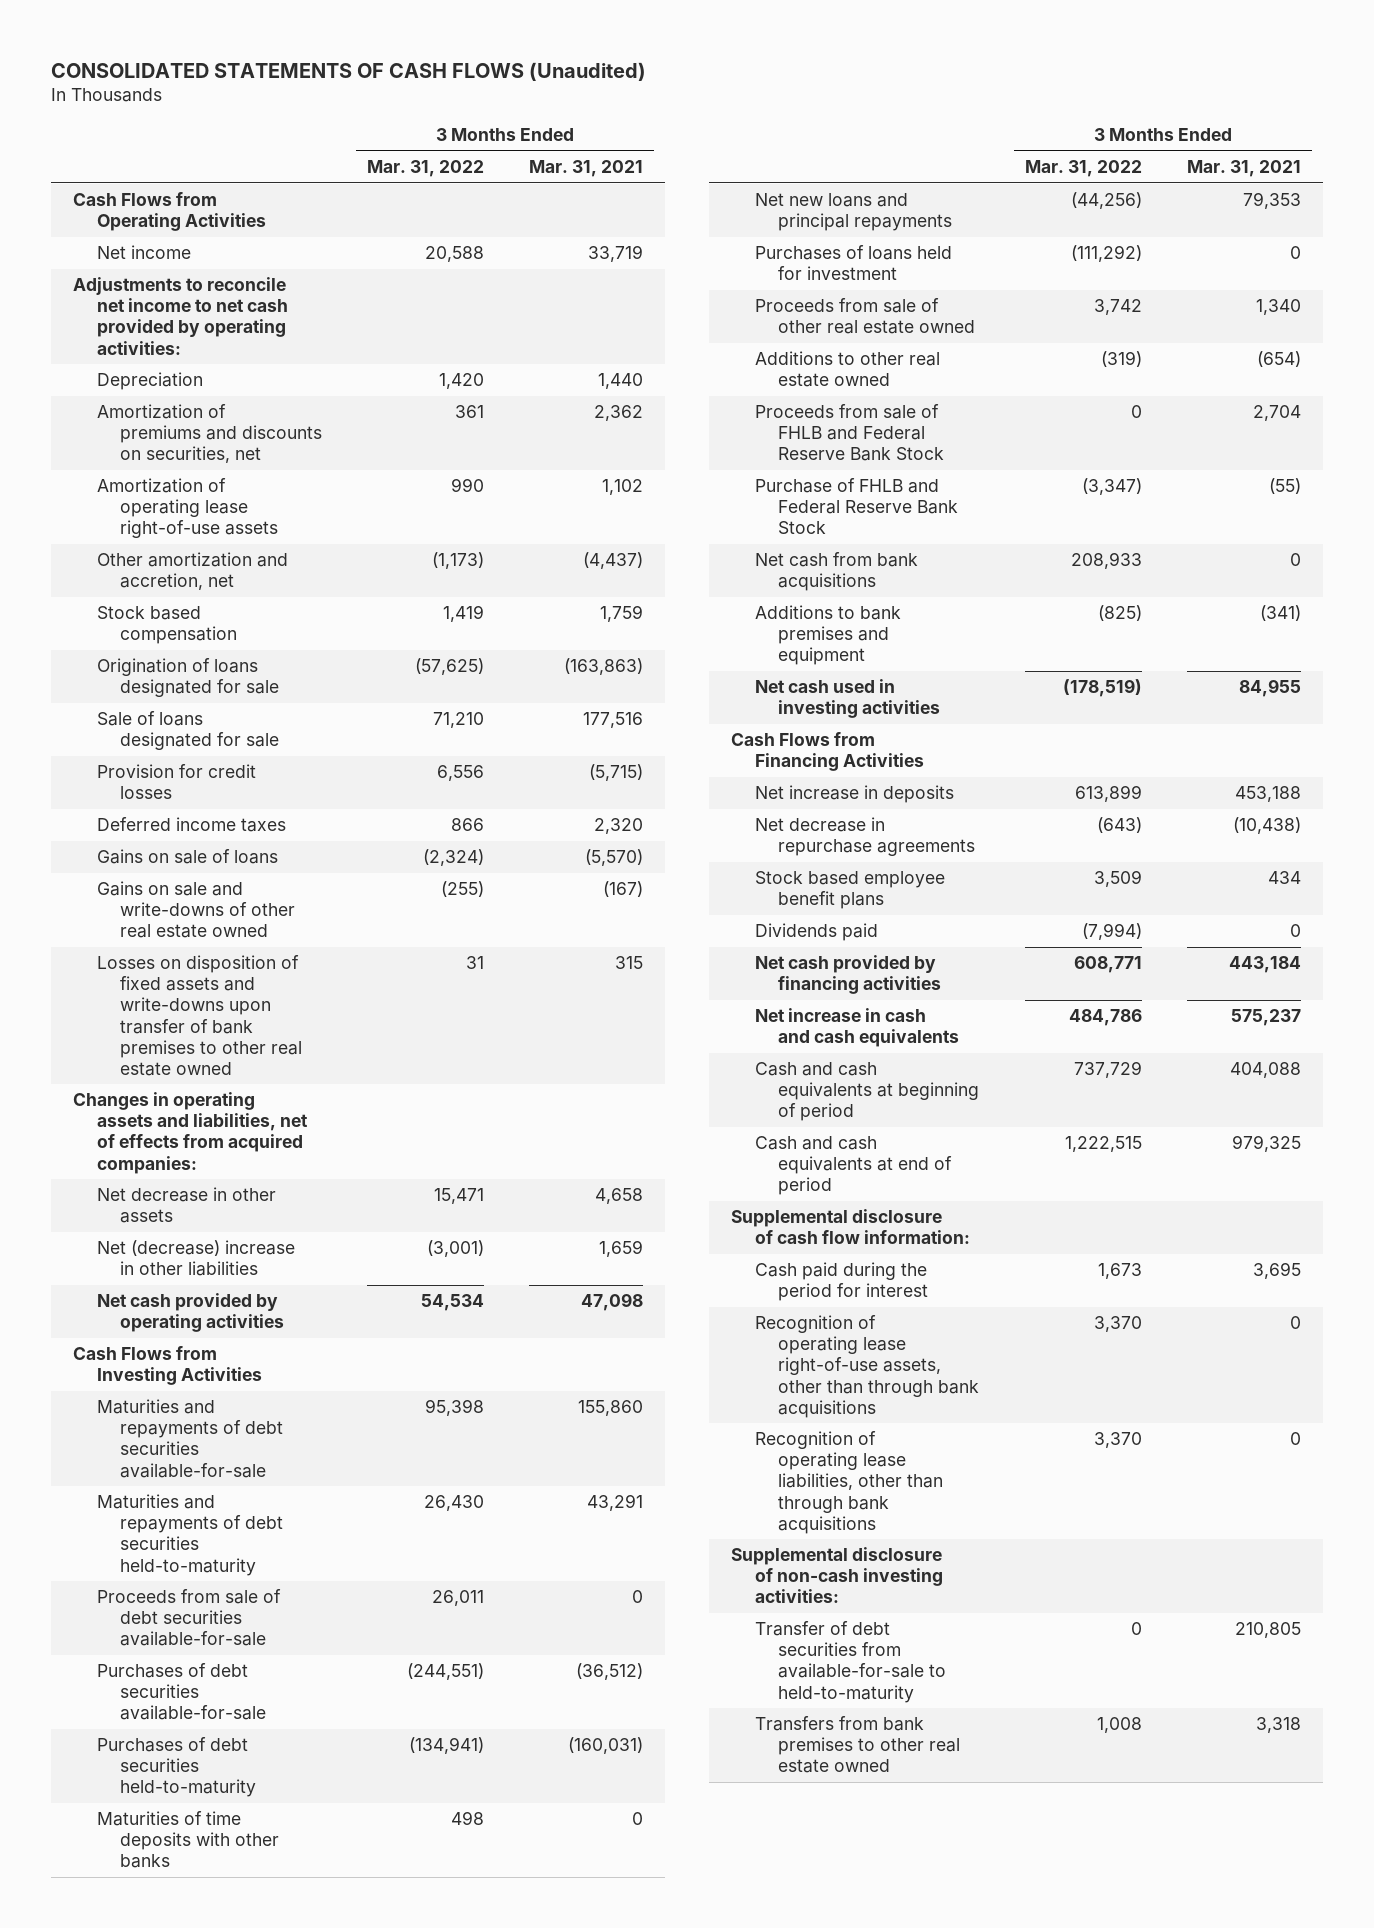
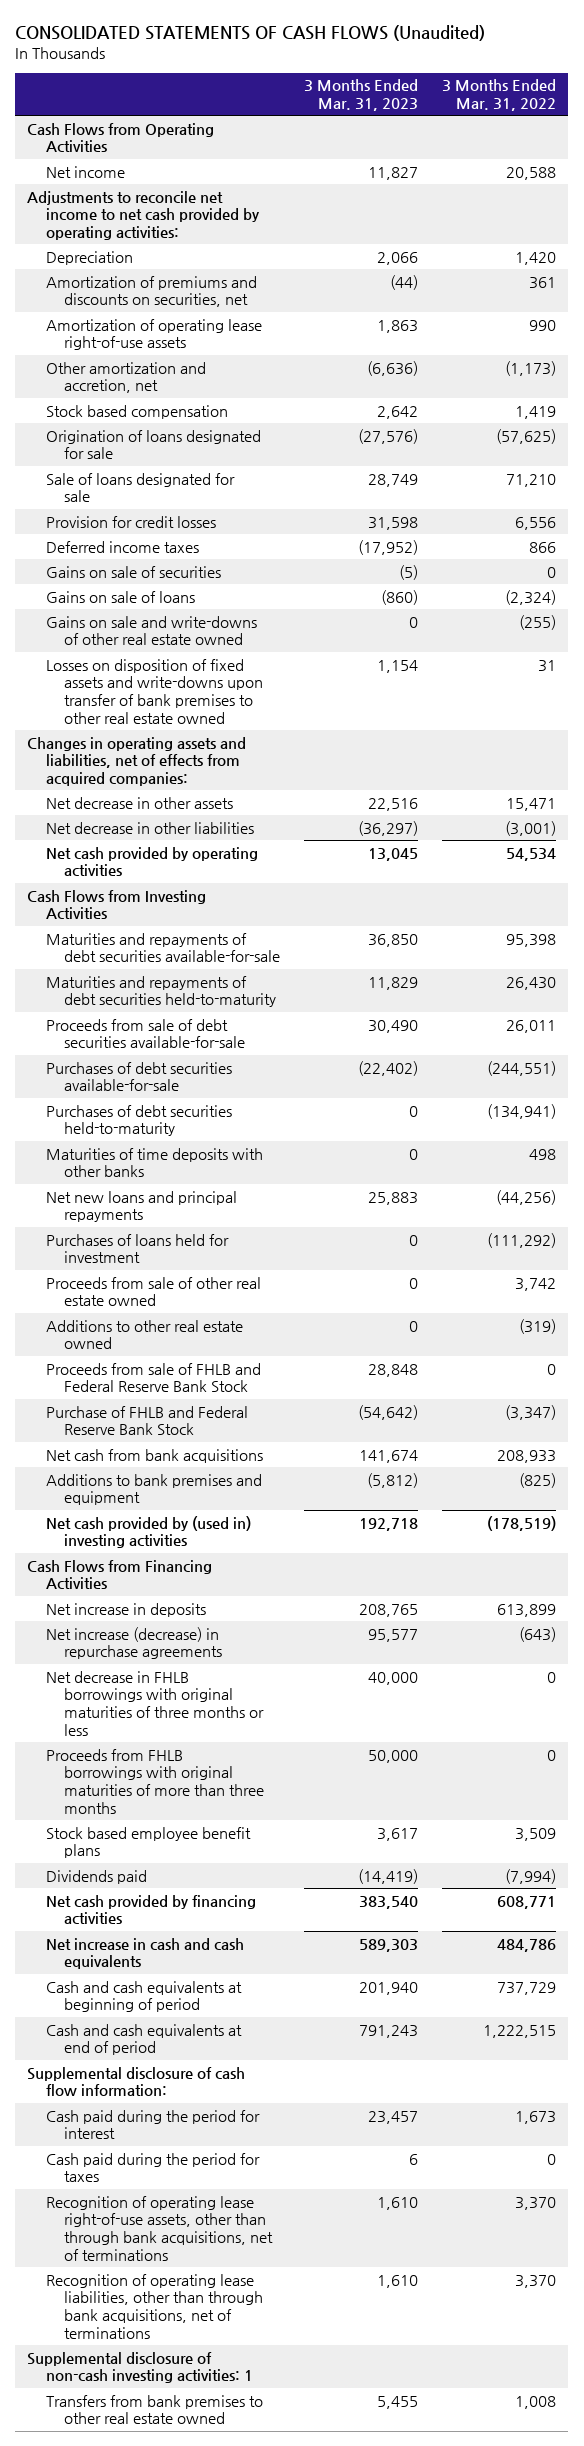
[528,160,643,178] Mar. 31, 2021 -> none
none -> [304,79,419,111] 3 Months Ended Mar. 31, 2023
none -> [45,565,221,578] Gains on sale of securities
[96,1240,295,1277] Net (decrease) increase in other liabilities -> [45,821,254,834] Net decrease in other liabilities
[754,679,941,719] Net cash used in investing activities -> [45,1515,251,1549] Net cash provided by (used in) investing activities
[754,817,976,857] Net decrease in repurchase agreements -> [45,1626,222,1660] Net increase (decrease) in repurchase agreements
none -> [45,1670,264,1736] Net decrease in FHLB borrowings with original maturities of three months or less
none -> [45,1748,264,1814] Proceeds from FHLB borrowings with original maturities of more than three months
[754,1621,947,1703] Transfer of debt securities from available-for-sale to held-to-maturity -> none
none -> [45,2152,260,2183] Cash paid during the period for taxes
[754,1315,980,1418] Recognition of operating lease right-of-use assets, other than through bank acquisitions -> [45,2195,273,2261] Recognition of operating lease right-of-use assets, other than through bank acquisitions, net of terminations
[754,1431,944,1534] Recognition of operating lease liabilities, other than through bank acquisitions -> [45,2273,263,2339] Recognition of operating lease liabilities, other than through bank acquisitions, net of terminations
[731,1547,943,1604] Supplemental disclosure of non-cash investing activities: -> [27,2351,253,2384] Supplemental disclosure of non-cash investing activities: 1

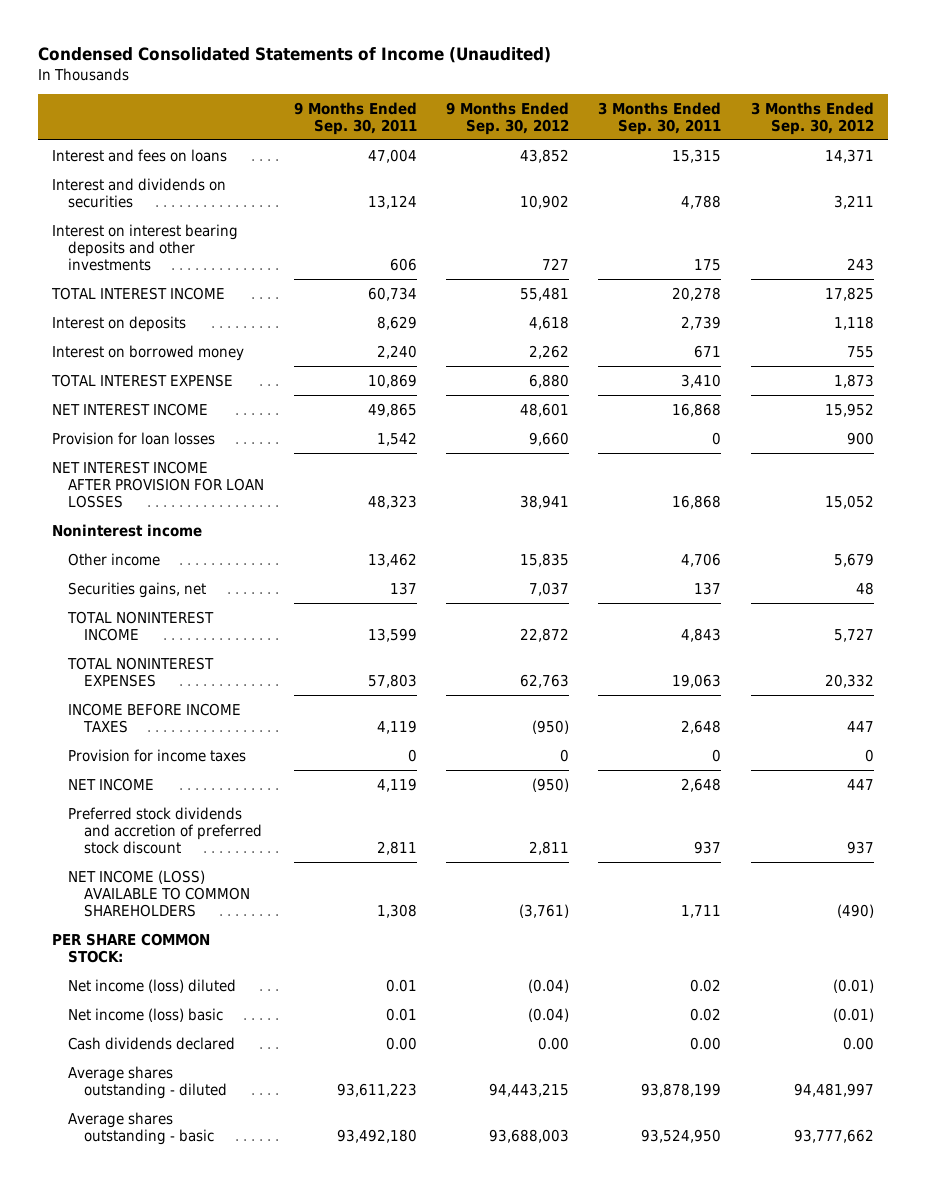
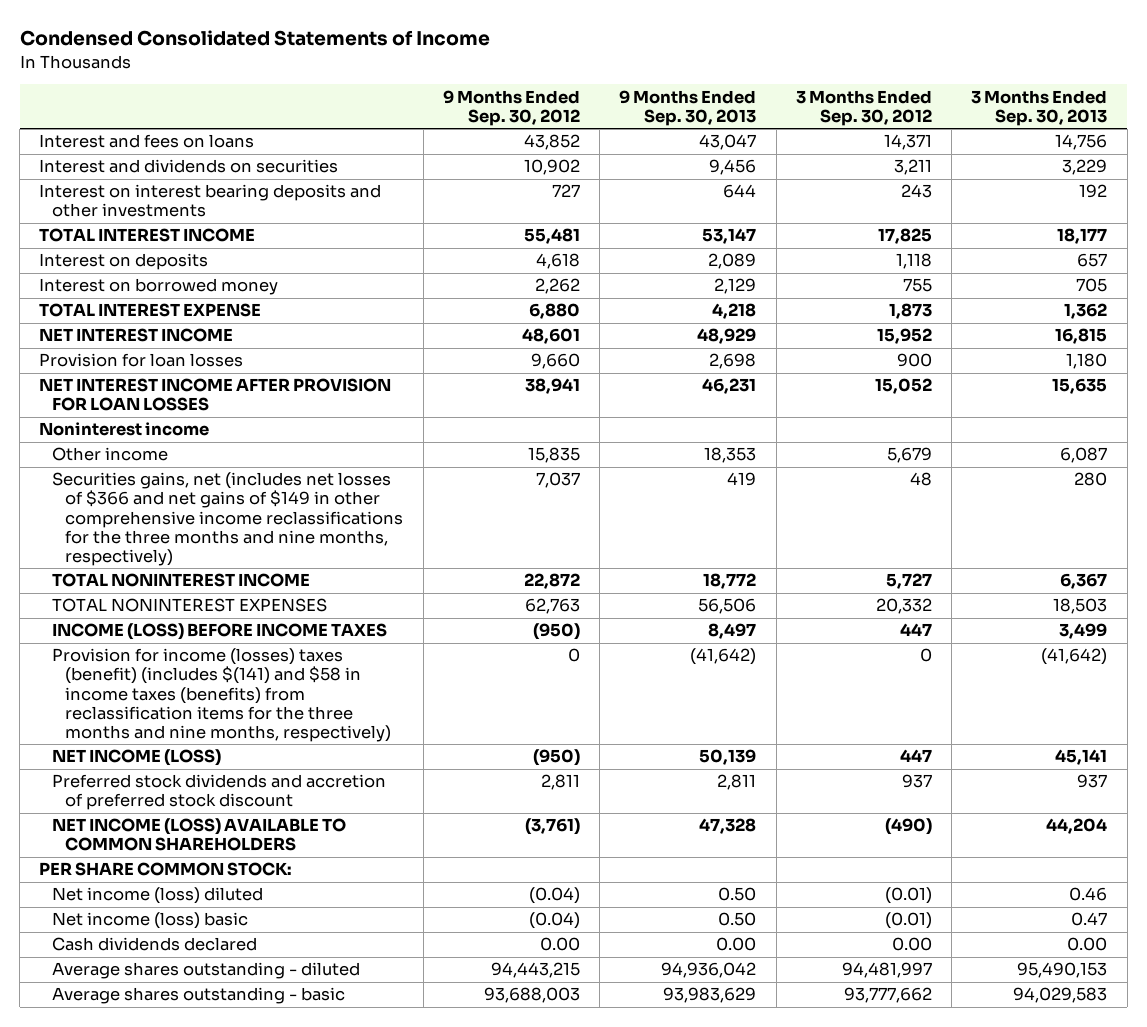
[37,47,551,64] Condensed Consolidated Statements of Income (Unaudited) -> [19,30,490,47] Condensed Consolidated Statements of Income
[293,101,417,135] 9 Months Ended Sep. 30, 2011 -> none
[598,101,722,135] 3 Months Ended Sep. 30, 2011 -> none
none -> [619,89,757,126] 9 Months Ended Sep. 30, 2013
none -> [971,89,1108,126] 3 Months Ended Sep. 30, 2013
[68,581,207,598] Securities gains, net -> [52,472,404,566] Securities gains, net (includes net losses of $366 and net gains of $149 in other comprehensive income reclassifications for the three months and nine months, respectively)
[68,702,242,733] INCOME BEFORE INCOME TAXES -> [52,623,388,641] INCOME (LOSS) BEFORE INCOME TAXES
[68,748,247,762] Provision for income taxes -> [52,648,392,742] Provision for income (losses) taxes (benefit) (includes $(141) and $58 in income taxes (benefits) from reclassification items for the three months and nine months, respectively)
[68,777,155,791] NET INCOME -> [52,749,222,767] NET INCOME (LOSS)

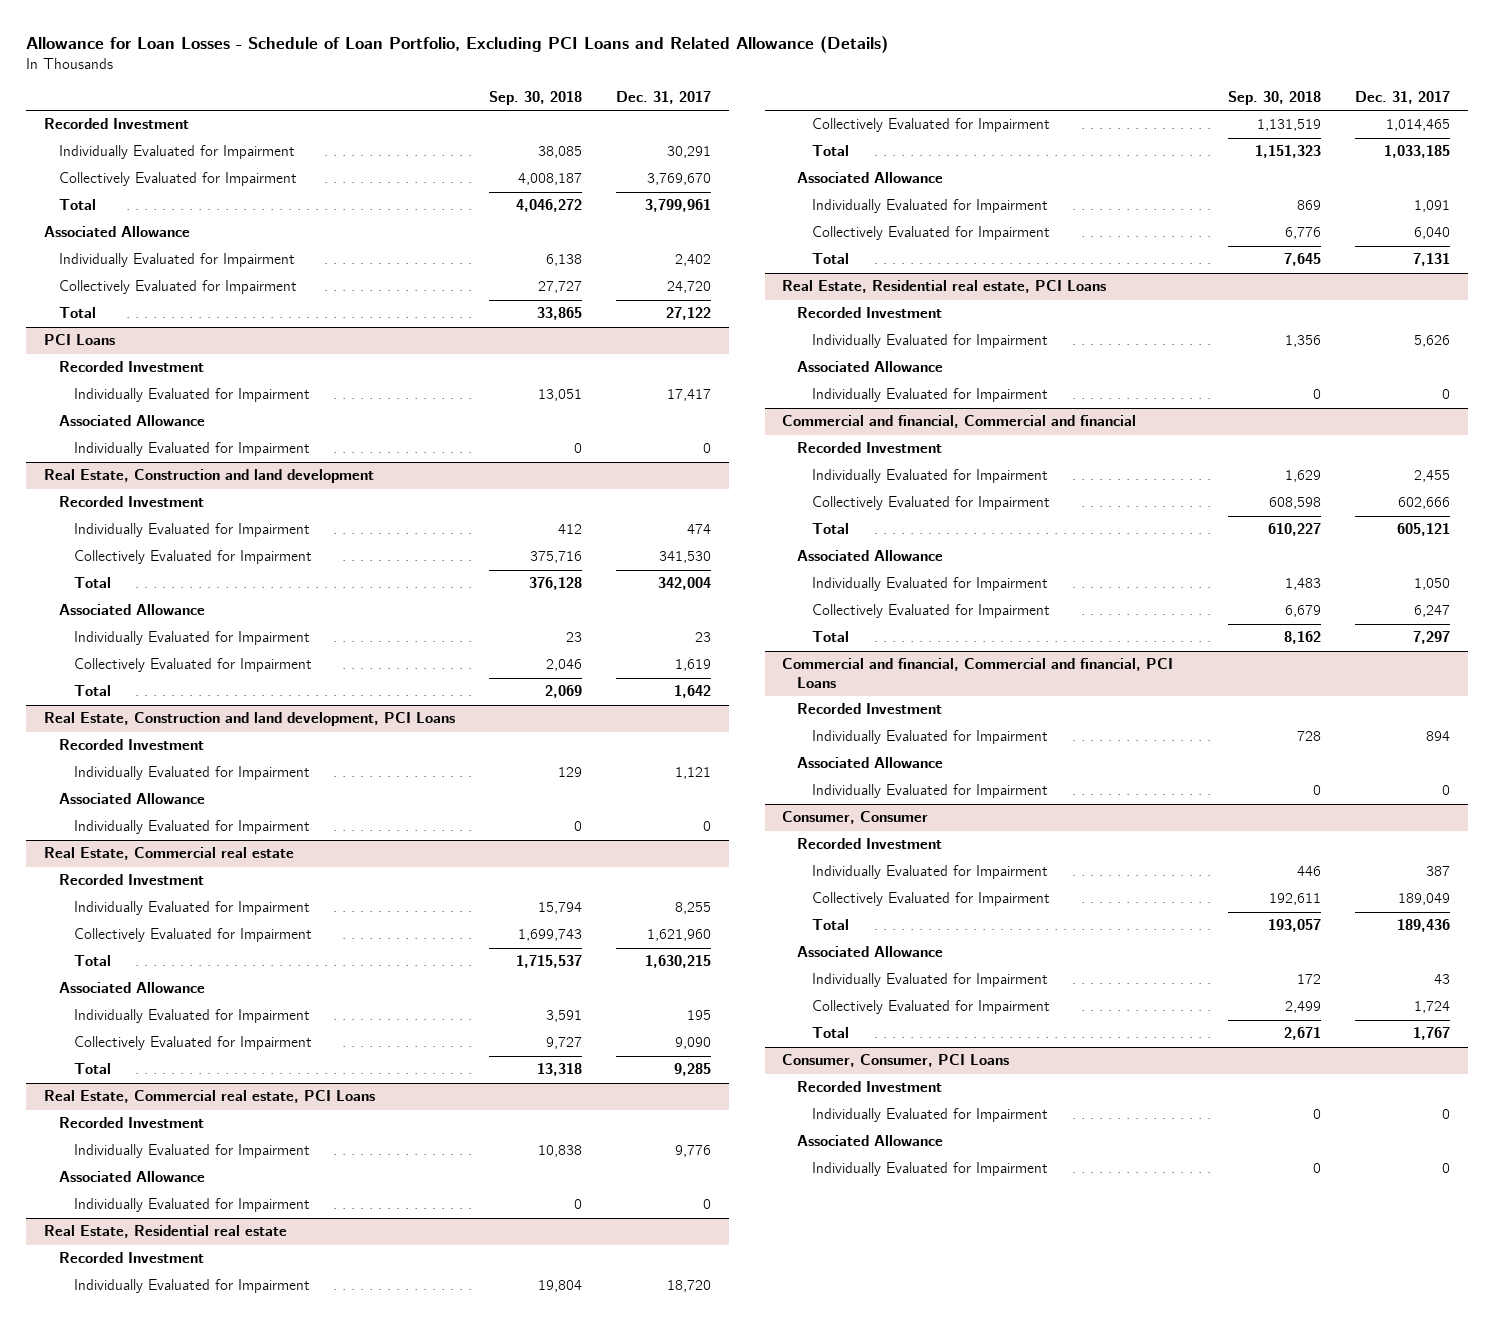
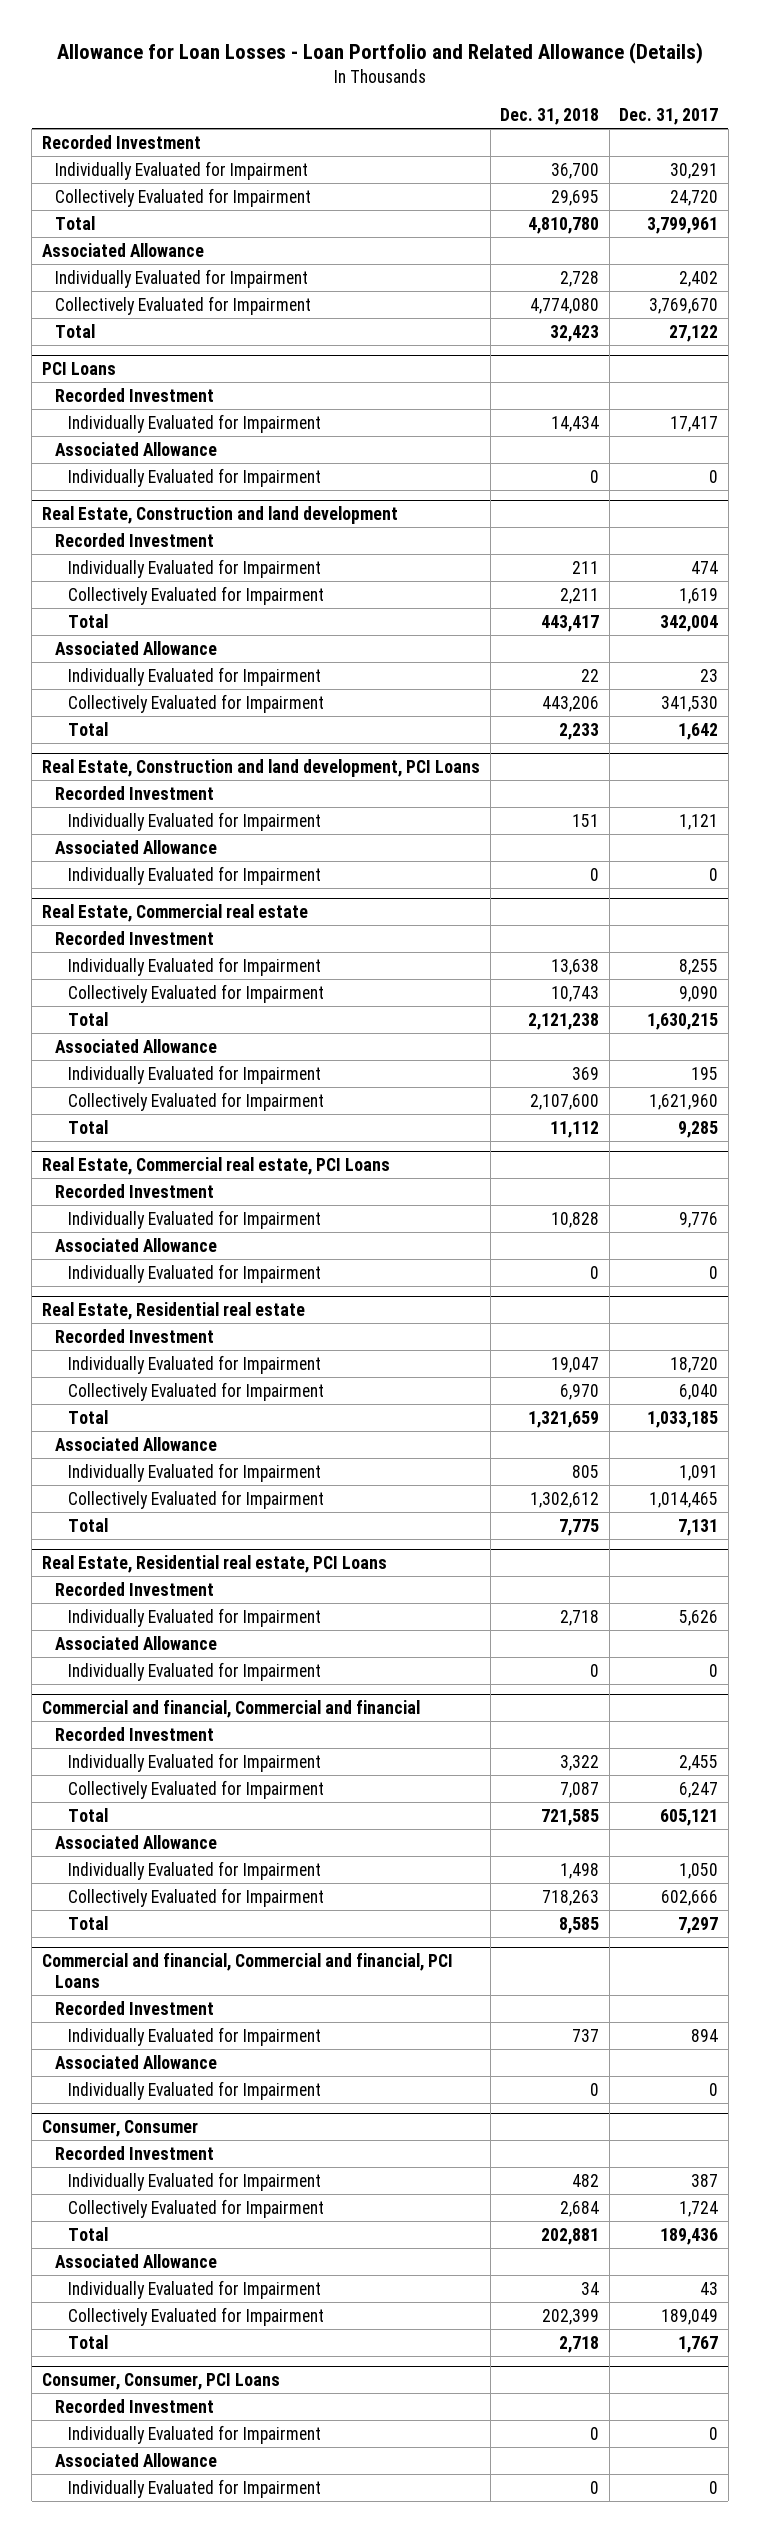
[26,36,889,54] Allowance for Loan Losses - Schedule of Loan Portfolio, Excluding PCI Loans and Related Allowance (Details) -> [57,42,704,65] Allowance for Loan Losses - Loan Portfolio and Related Allowance (Details)
[489,90,583,105] Sep. 30, 2018 -> none
none -> [500,107,600,125] Dec. 31, 2018
[58,280,297,295] Collectively Evaluated for Impairment -> [55,187,312,207] Collectively Evaluated for Impairment
[58,172,297,187] Collectively Evaluated for Impairment -> [55,295,312,315] Collectively Evaluated for Impairment
[73,658,312,673] Collectively Evaluated for Impairment -> [68,585,325,605] Collectively Evaluated for Impairment
[73,550,312,565] Collectively Evaluated for Impairment -> [68,693,325,713] Collectively Evaluated for Impairment
[73,1036,312,1051] Collectively Evaluated for Impairment -> [68,983,325,1003] Collectively Evaluated for Impairment
[73,928,312,943] Collectively Evaluated for Impairment -> [68,1091,325,1111] Collectively Evaluated for Impairment
[812,226,1051,241] Collectively Evaluated for Impairment -> [68,1381,325,1401] Collectively Evaluated for Impairment
[812,118,1051,133] Collectively Evaluated for Impairment -> [68,1489,325,1509] Collectively Evaluated for Impairment
[812,604,1051,619] Collectively Evaluated for Impairment -> [68,1779,325,1799] Collectively Evaluated for Impairment
[812,496,1051,511] Collectively Evaluated for Impairment -> [68,1887,325,1907] Collectively Evaluated for Impairment
[812,1000,1051,1015] Collectively Evaluated for Impairment -> [68,2198,325,2218] Collectively Evaluated for Impairment
[812,892,1051,907] Collectively Evaluated for Impairment -> [68,2306,325,2326] Collectively Evaluated for Impairment

